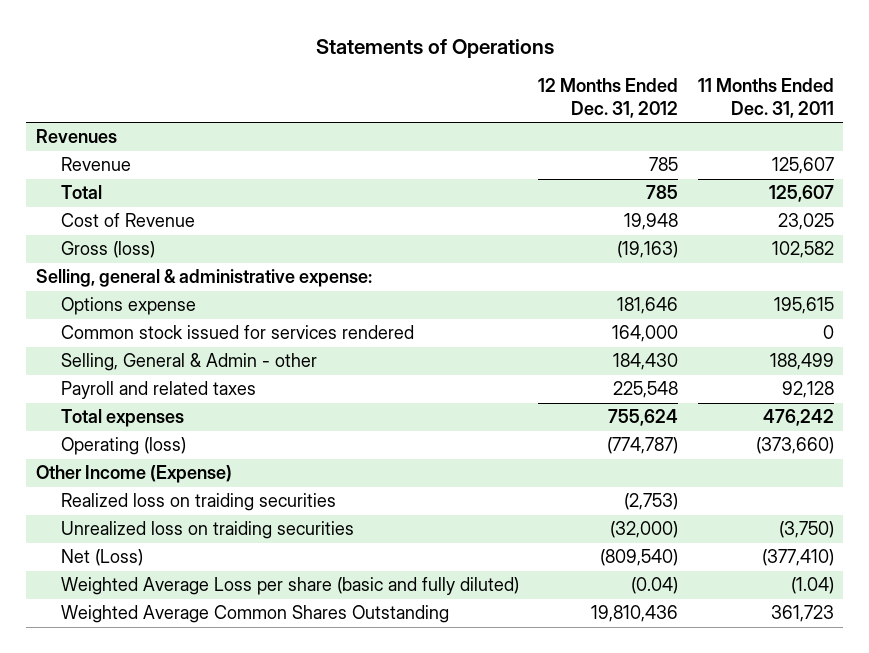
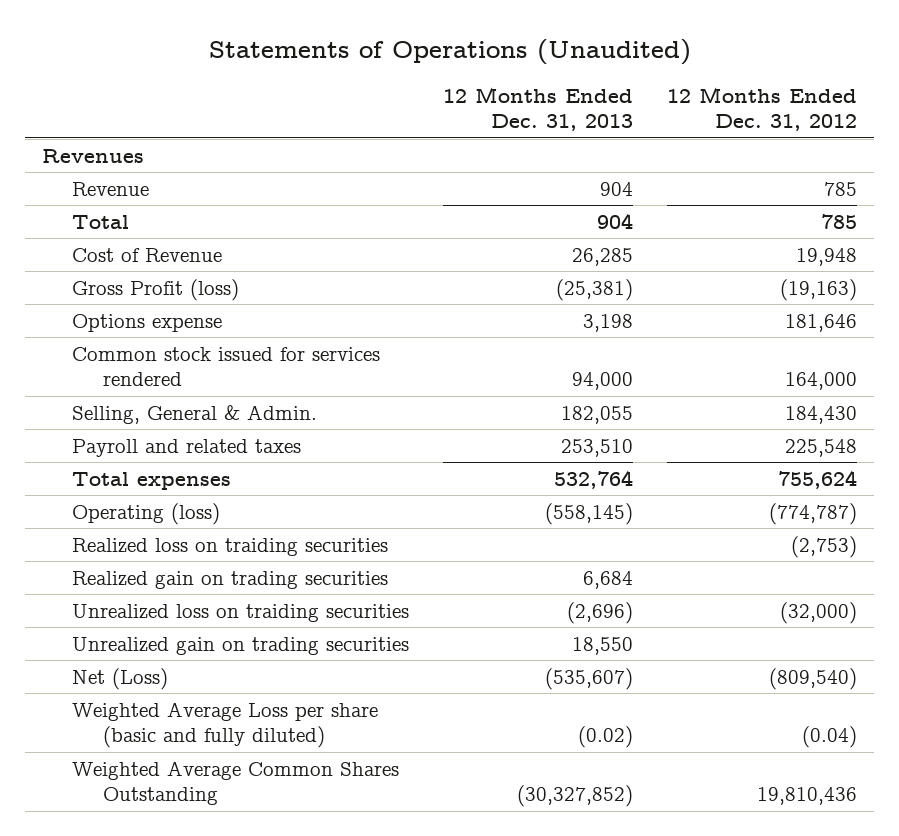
[315,38,554,58] Statements of Operations -> [208,38,691,65] Statements of Operations (Unaudited)
[697,78,834,118] 11 Months Ended Dec. 31, 2011 -> none
none -> [443,86,634,132] 12 Months Ended Dec. 31, 2013
[35,269,372,288] Selling, general & administrative expense: -> none
[61,241,156,259] Gross (loss) -> [72,278,240,301] Gross Profit (loss)
[61,353,318,372] Selling, General & Admin - other -> [72,404,318,424] Selling, General & Admin.
[35,465,232,484] Other Income (Expense) -> none
none -> [72,570,389,589] Realized gain on trading securities
none -> [72,636,410,655] Unrealized gain on trading securities

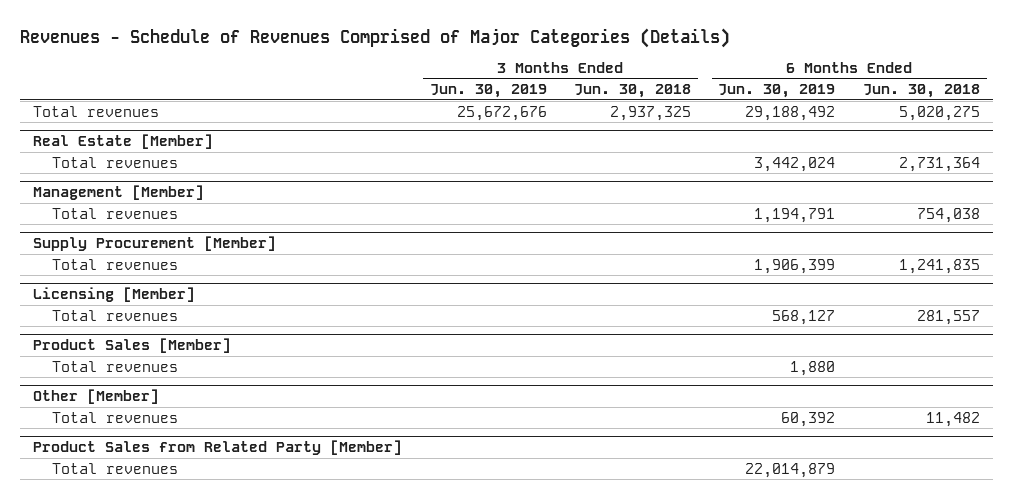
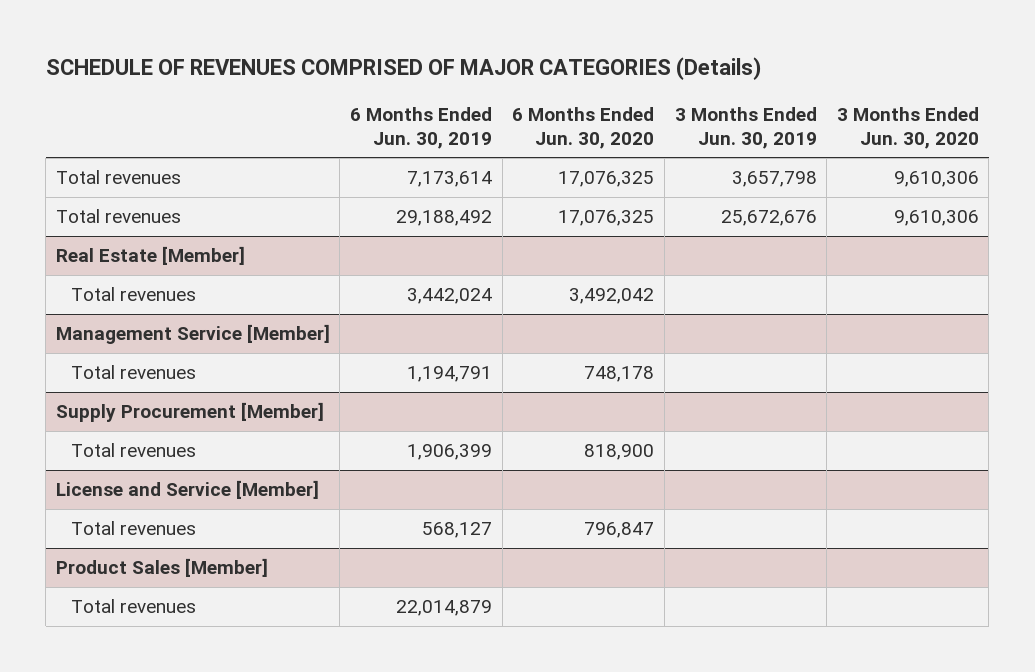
[19,27,730,48] Revenues - Schedule of Revenues Comprised of Major Categories (Details) -> [45,57,761,81] SCHEDULE OF REVENUES COMPRISED OF MAJOR CATEGORIES (Details)
[573,84,691,99] Jun. 30, 2018 -> none
[862,84,980,99] Jun. 30, 2018 -> none
none -> [512,106,655,149] 6 Months Ended Jun. 30, 2020
none -> [836,106,979,149] 3 Months Ended Jun. 30, 2020
none -> [55,170,181,185] Total revenues
[33,185,205,201] Management [Member] -> [55,324,330,345] Management Service [Member]
[33,287,196,303] Licensing [Member] -> [55,480,319,500] License and Service [Member]
[52,360,179,372] Total revenues -> none
[33,389,160,405] Other [Member] -> none
[52,411,179,423] Total revenues -> none
[33,440,403,456] Product Sales from Related Party [Member] -> none

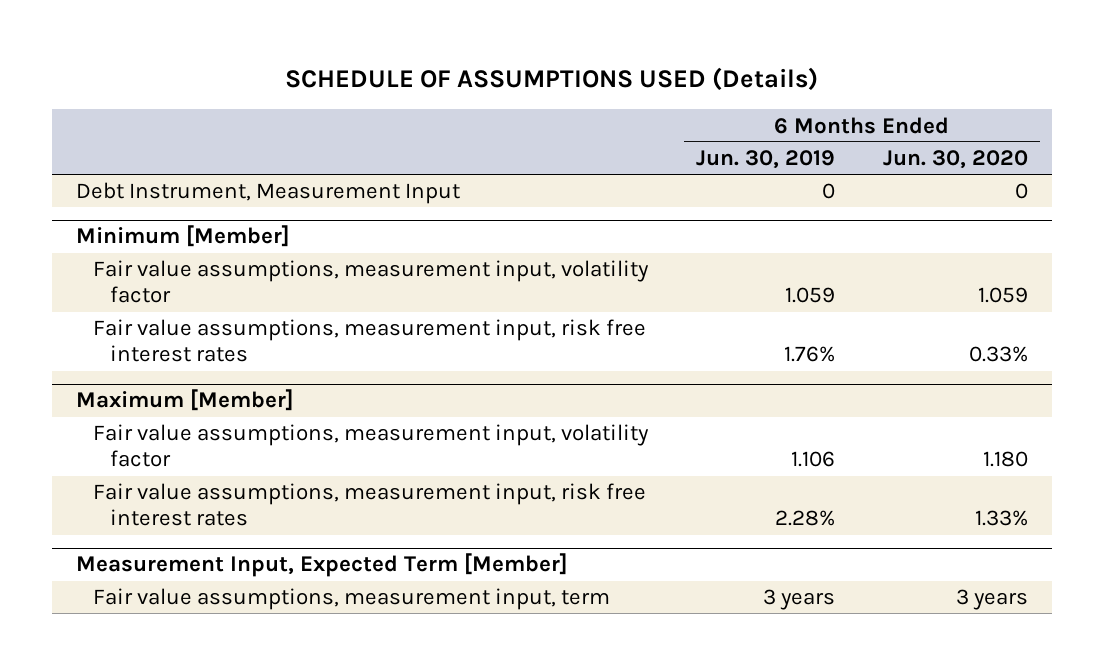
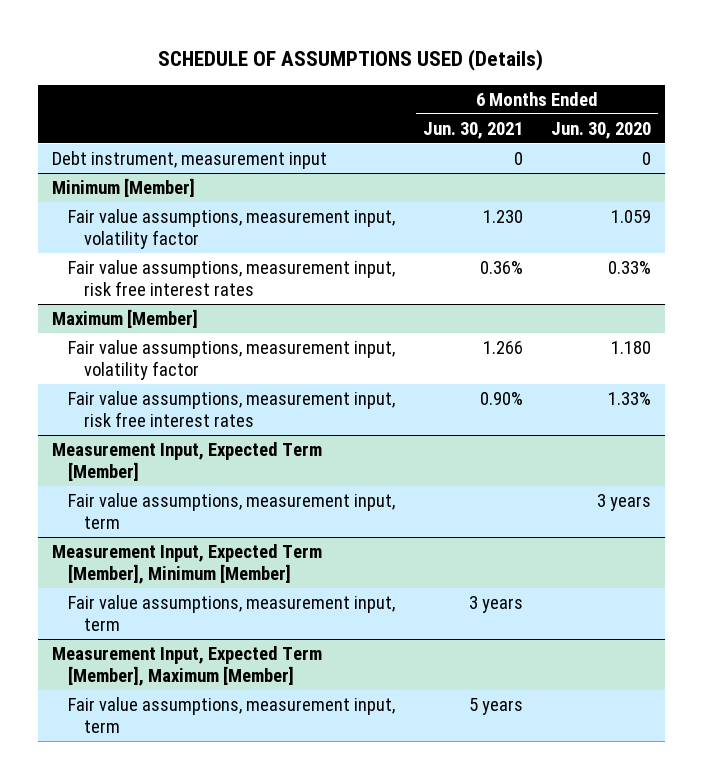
[695,150,835,170] Jun. 30, 2019 -> none
none -> [422,121,523,139] Jun. 30, 2021
[76,182,461,205] Debt Instrument, Measurement Input -> [51,151,327,170] Debt instrument, measurement input
none -> [51,544,322,585] Measurement Input, Expected Term [Member], Minimum [Member]
none -> [67,595,395,632] Fair value assumptions, measurement input, term
none -> [51,646,322,687] Measurement Input, Expected Term [Member], Maximum [Member]
none -> [67,697,395,734] Fair value assumptions, measurement input, term

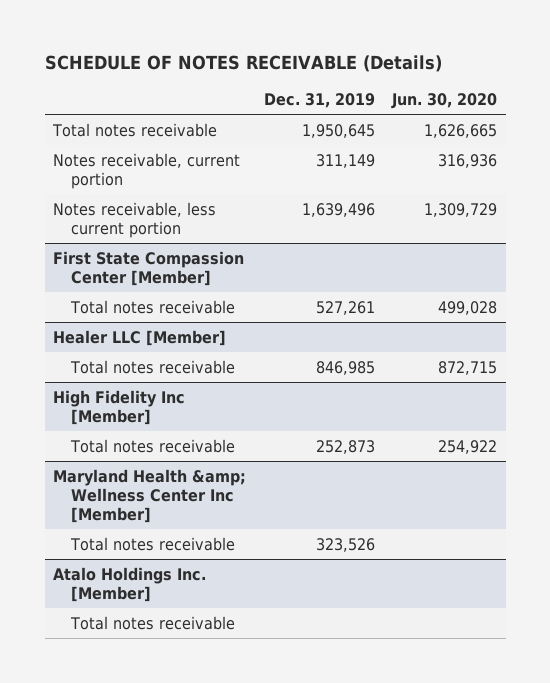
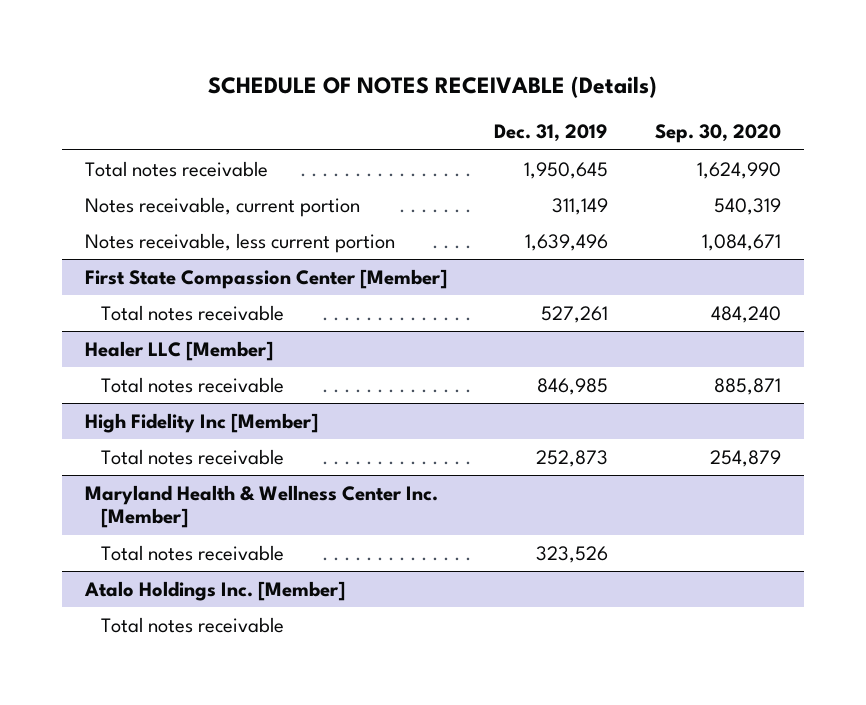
[390,92,497,109] Jun. 30, 2020 -> none
none -> [654,124,781,144] Sep. 30, 2020
[53,468,247,523] Maryland Health &amp; Wellness Center Inc [Member] -> [85,484,439,529] Maryland Health & Wellness Center Inc. [Member]

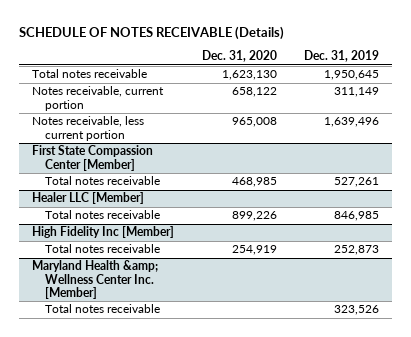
[654,124,781,144] Sep. 30, 2020 -> none
none -> [201,50,277,63] Dec. 31, 2020
[85,484,439,529] Maryland Health & Wellness Center Inc. [Member] -> [32,260,159,300] Maryland Health &amp; Wellness Center Inc. [Member]
[84,580,346,601] Atalo Holdings Inc. [Member] -> none
[100,616,284,633] Total notes receivable -> none

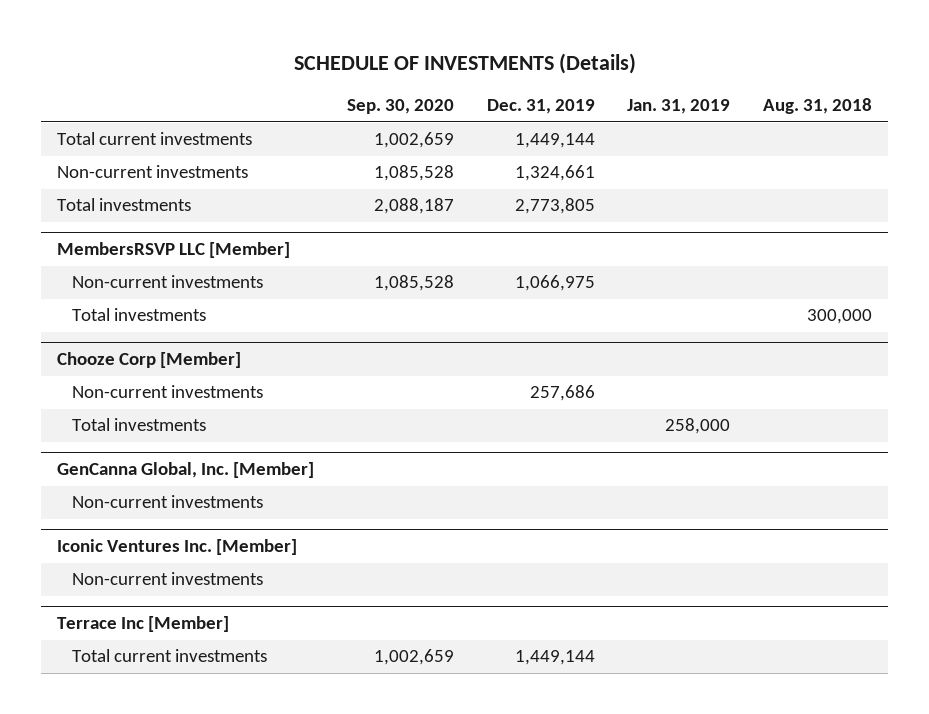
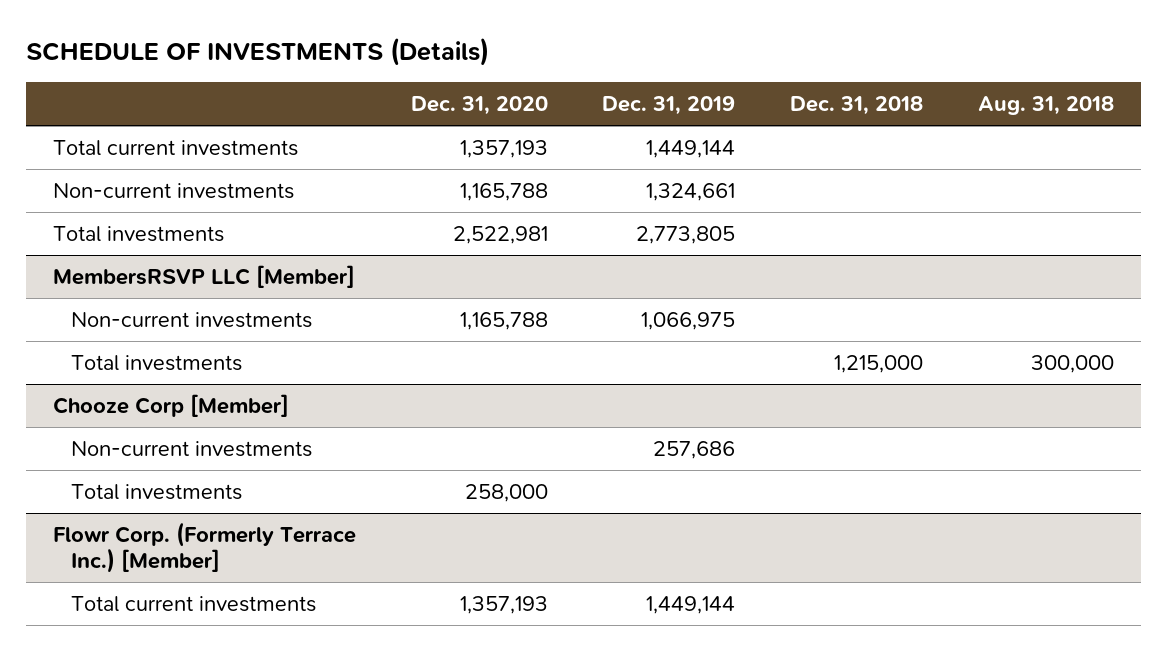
[346,99,454,115] Sep. 30, 2020 -> none
[627,99,731,115] Jan. 31, 2019 -> none
none -> [410,96,548,116] Dec. 31, 2020
none -> [789,96,923,116] Dec. 31, 2018
[57,462,315,479] GenCanna Global, Inc. [Member] -> none
[71,495,263,509] Non-current investments -> none
[57,539,298,556] Iconic Ventures Inc. [Member] -> none
[71,572,263,586] Non-current investments -> none
[57,616,230,633] Terrace Inc [Member] -> [53,522,357,574] Flowr Corp. (Formerly Terrace Inc.) [Member]

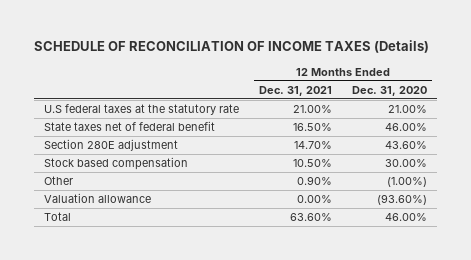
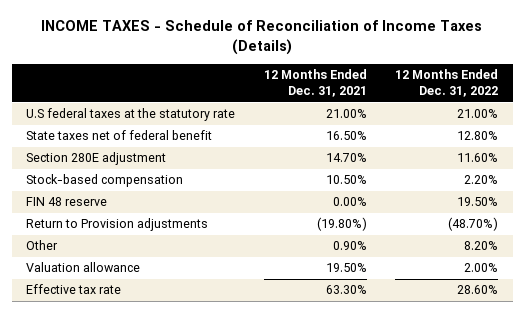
[33,40,429,54] SCHEDULE OF RECONCILIATION OF INCOME TAXES (Details) -> [41,20,483,55] INCOME TAXES - Schedule of Reconciliation of Income Taxes (Details)
[352,85,428,96] Dec. 31, 2020 -> none
none -> [395,68,499,98] 12 Months Ended Dec. 31, 2022
[43,157,188,171] Stock based compensation -> [26,174,184,188] Stock-based compensation
none -> [26,197,108,207] FIN 48 reserve
none -> [26,218,209,232] Return to Provision adjustments
[43,212,71,222] Total -> none
[297,195,333,204] 0.00% -> [325,263,367,273] 19.50%
none -> [26,284,122,295] Effective tax rate

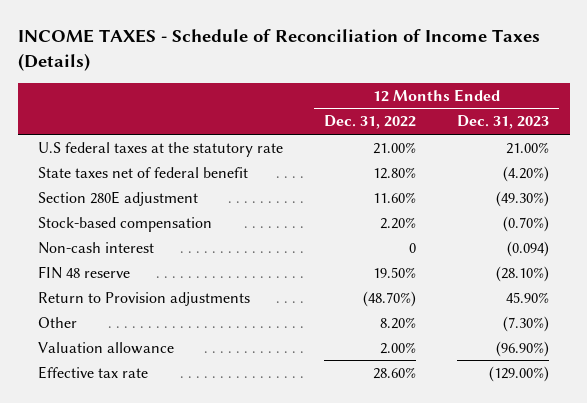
[263,68,367,98] 12 Months Ended Dec. 31, 2021 -> none
none -> [457,115,550,130] Dec. 31, 2023
none -> [38,241,155,254] Non-cash interest

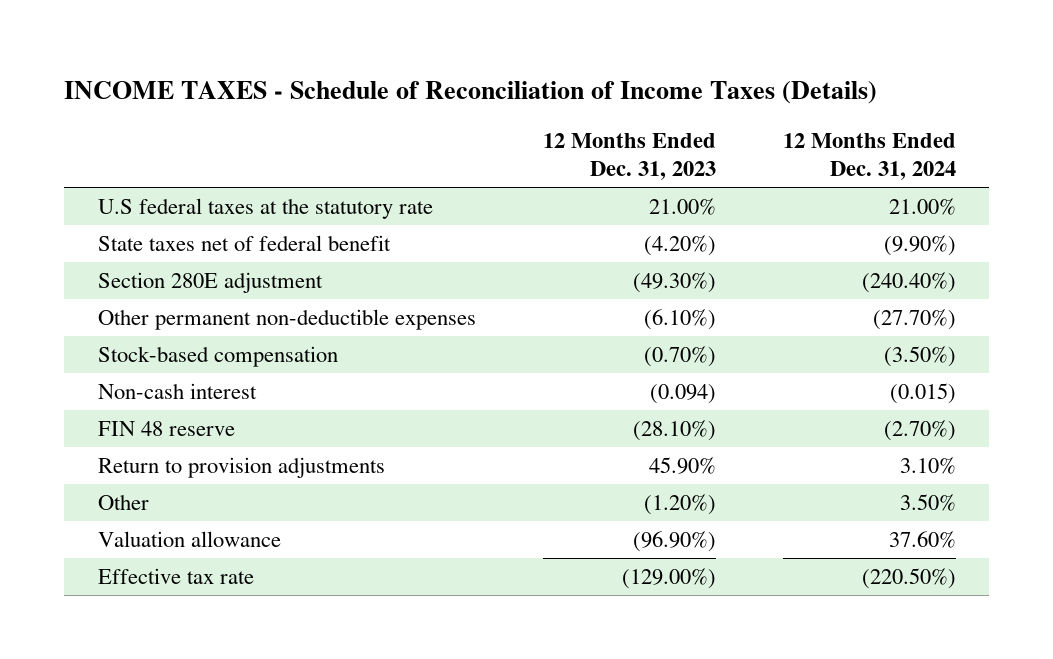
[324,115,417,130] Dec. 31, 2022 -> none
none -> [782,132,956,181] 12 Months Ended Dec. 31, 2024
none -> [97,309,476,331] Other permanent non-deductible expenses
[38,291,251,306] Return to Provision adjustments -> [97,457,385,479] Return to provision adjustments
[503,315,550,332] (7.30%) -> [643,494,716,516] (1.20%)

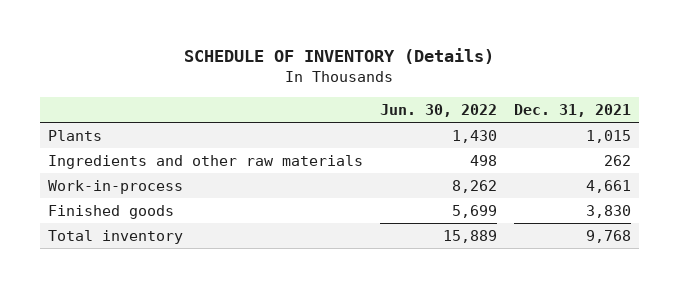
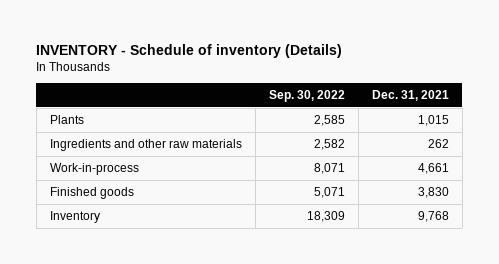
[184,48,495,65] SCHEDULE OF INVENTORY (Details) -> [36,43,343,58] INVENTORY - Schedule of inventory (Details)
[379,103,497,117] Jun. 30, 2022 -> none
none -> [268,90,345,103] Sep. 30, 2022
[47,230,183,245] Total inventory -> [49,211,100,224] Inventory

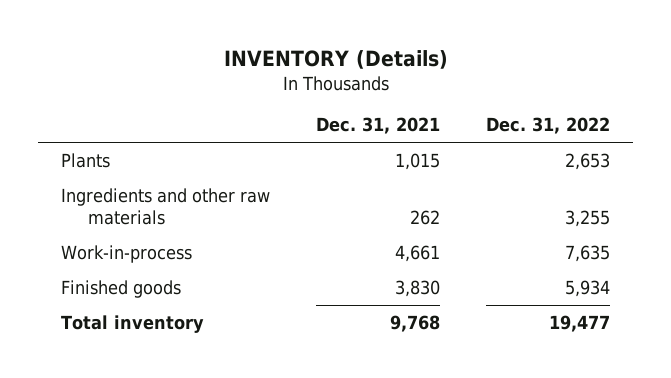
[36,43,343,58] INVENTORY - Schedule of inventory (Details) -> [223,49,448,69] INVENTORY (Details)
[268,90,345,103] Sep. 30, 2022 -> none
none -> [486,117,611,135] Dec. 31, 2022
[49,211,100,224] Inventory -> [61,314,205,333] Total inventory

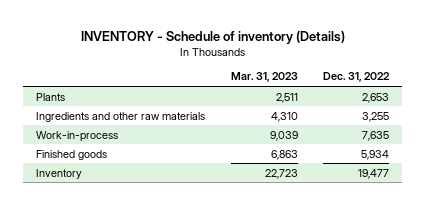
[223,49,448,69] INVENTORY (Details) -> [80,30,345,44] INVENTORY - Schedule of inventory (Details)
[316,117,441,135] Dec. 31, 2021 -> none
none -> [230,72,298,83] Mar. 31, 2023
[61,314,205,333] Total inventory -> [36,168,83,179] Inventory

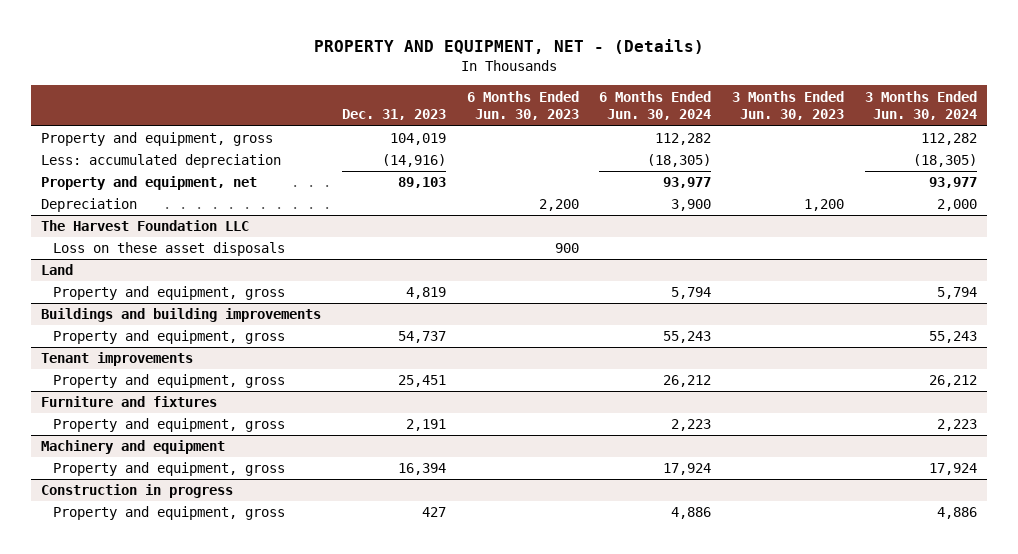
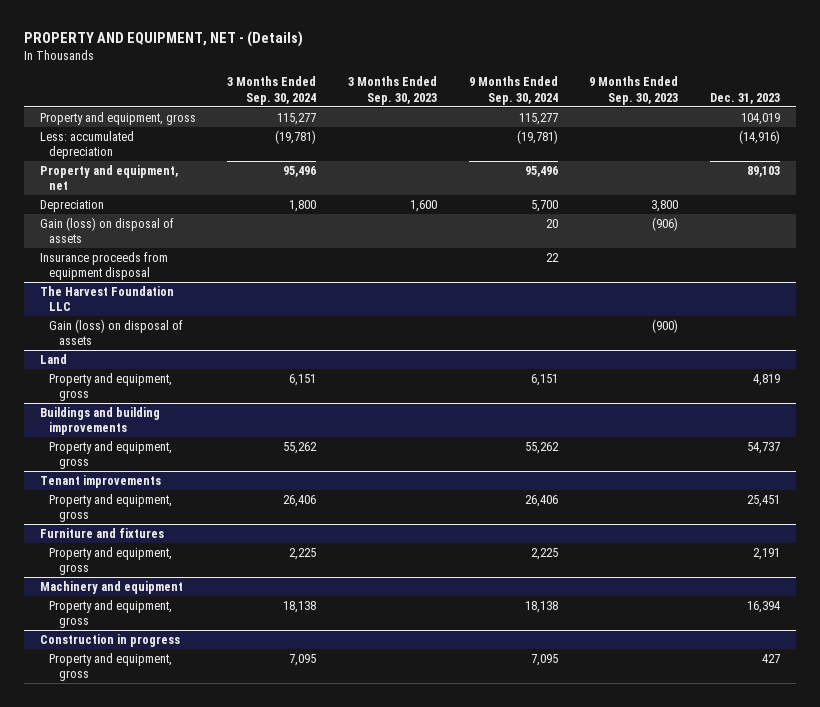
[466,90,579,121] 6 Months Ended Jun. 30, 2023 -> none
[599,90,712,121] 6 Months Ended Jun. 30, 2024 -> none
[732,90,845,121] 3 Months Ended Jun. 30, 2023 -> none
[864,90,977,121] 3 Months Ended Jun. 30, 2024 -> none
none -> [227,76,317,105] 3 Months Ended Sep. 30, 2024
none -> [348,76,438,105] 3 Months Ended Sep. 30, 2023
none -> [468,76,558,105] 9 Months Ended Sep. 30, 2024
none -> [589,76,679,105] 9 Months Ended Sep. 30, 2023
none -> [39,216,174,244] Gain (loss) on disposal of assets
none -> [39,251,168,281] Insurance proceeds from equipment disposal
[52,242,285,257] Loss on these asset disposals -> [49,318,184,346] Gain (loss) on disposal of assets

